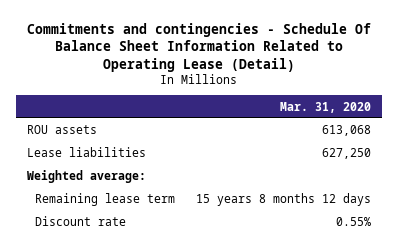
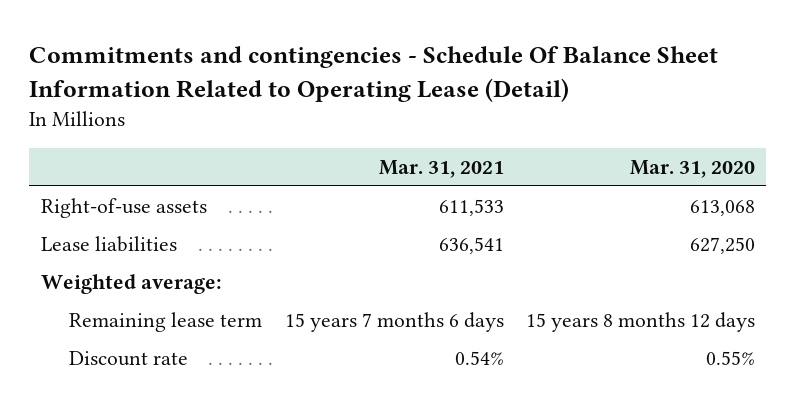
none -> [378,159,504,178] Mar. 31, 2021
[26,125,97,135] ROU assets -> [40,197,207,218] Right-of-use assets

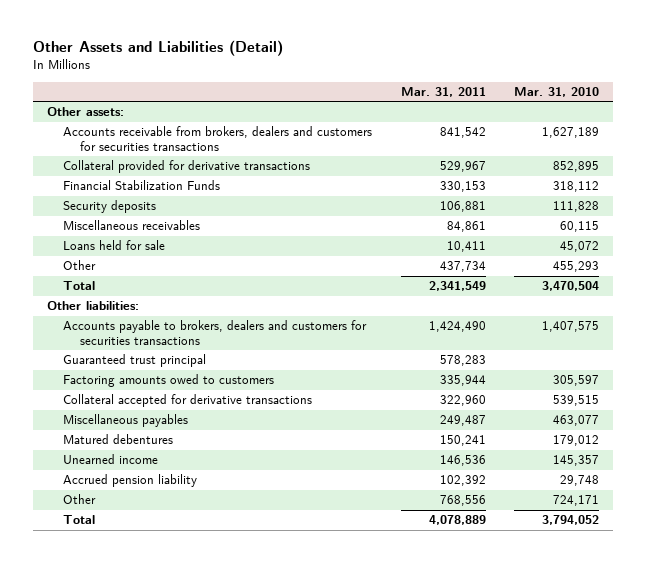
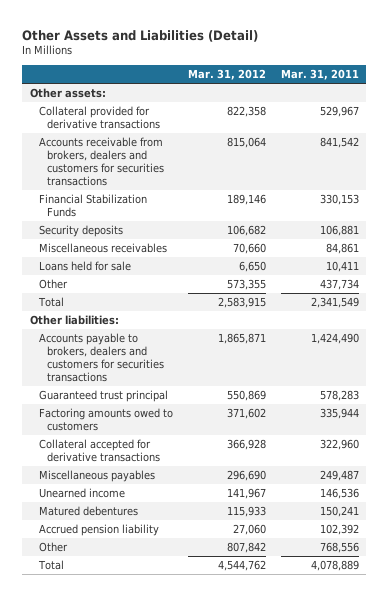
[514,86,600,97] Mar. 31, 2010 -> none
none -> [187,69,266,81] Mar. 31, 2012
[63,126,373,151] Accounts receivable from brokers, dealers and customers for securities transactions -> [38,136,165,186] Accounts receivable from brokers, dealers and customers for securities transactions
[63,434,174,445] Matured debentures -> [38,505,138,516] Matured debentures

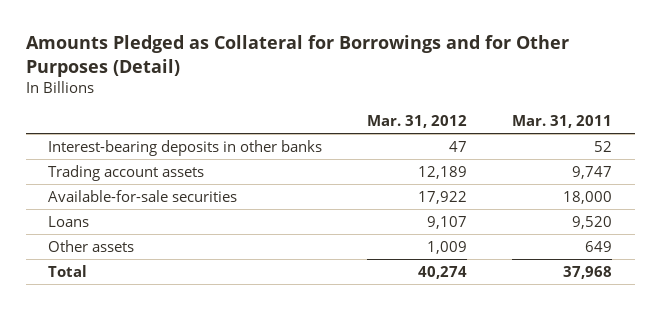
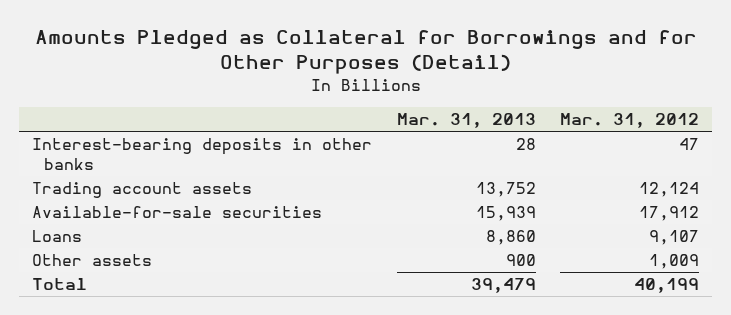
[512,115,613,129] Mar. 31, 2011 -> none
none -> [396,113,536,129] Mar. 31, 2013
[418,165,468,179] 12,189 -> [639,182,700,198] 12,124
[418,190,468,204] 17,922 -> [639,206,700,222] 17,912
[418,265,468,279] 40,274 -> [634,278,700,294] 40,199

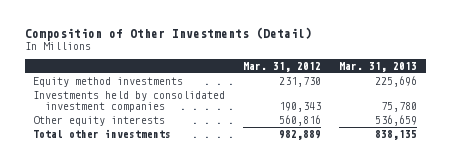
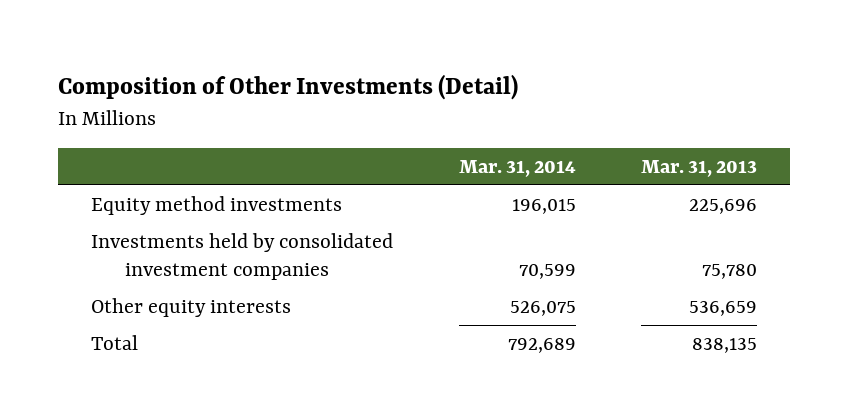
[243,61,322,72] Mar. 31, 2012 -> none
none -> [458,160,576,178] Mar. 31, 2014
[33,128,172,138] Total other investments -> [90,334,138,350] Total

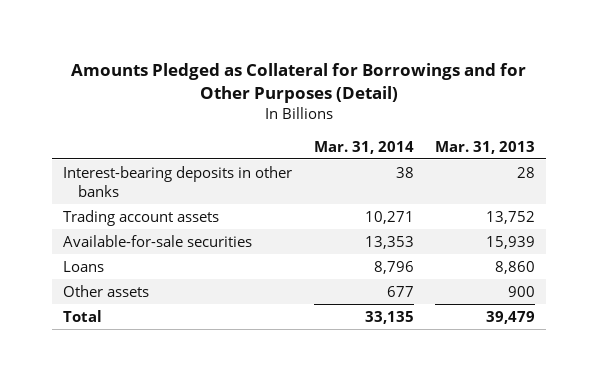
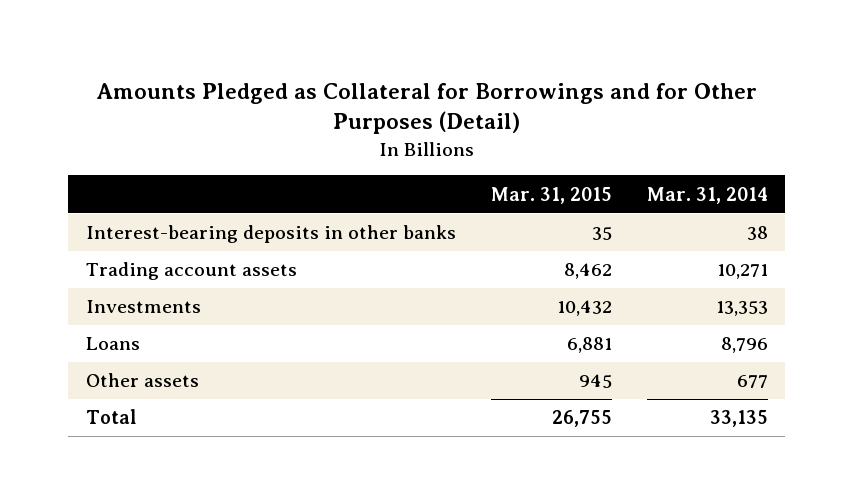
[435,140,536,154] Mar. 31, 2013 -> none
none -> [490,186,612,204] Mar. 31, 2015
[63,234,253,247] Available-for-sale securities -> [85,300,201,314] Investments

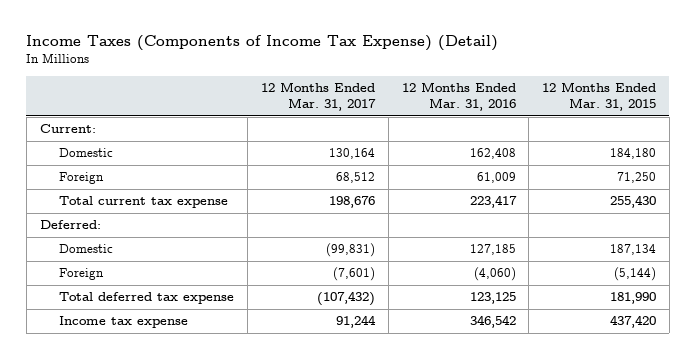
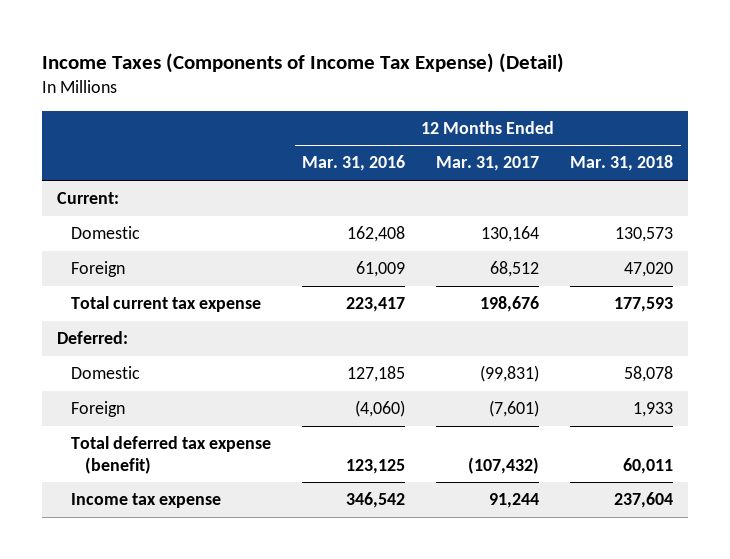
[542,82,657,112] 12 Months Ended Mar. 31, 2015 -> none
none -> [569,155,673,172] Mar. 31, 2018
[59,292,235,305] Total deferred tax expense -> [71,436,272,474] Total deferred tax expense (benefit)

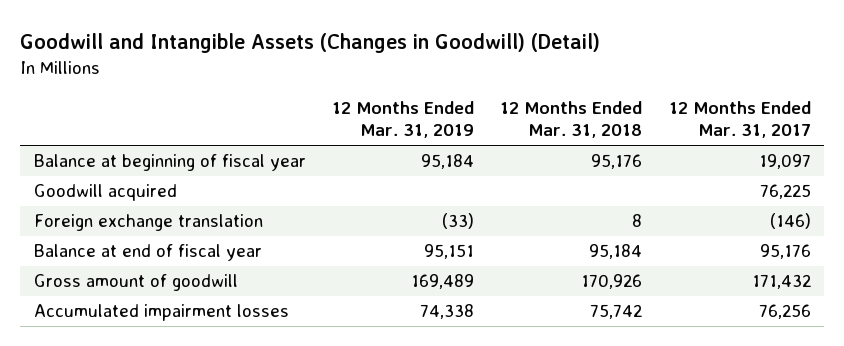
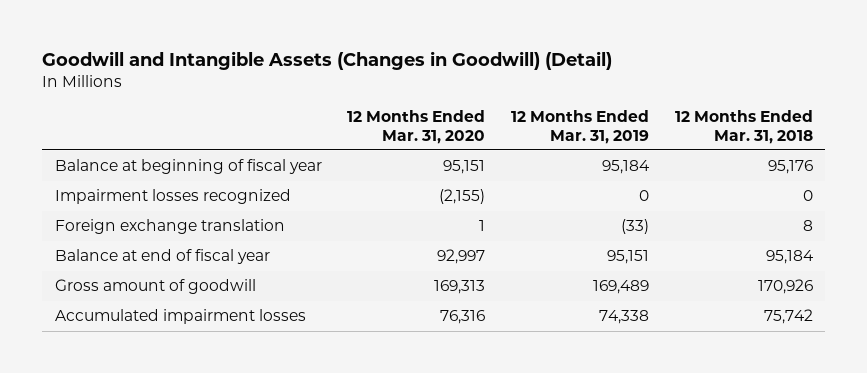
[668,100,811,139] 12 Months Ended Mar. 31, 2017 -> none
none -> [347,110,486,144] 12 Months Ended Mar. 31, 2020
[33,184,177,202] Goodwill acquired -> none
none -> [54,189,291,205] Impairment losses recognized

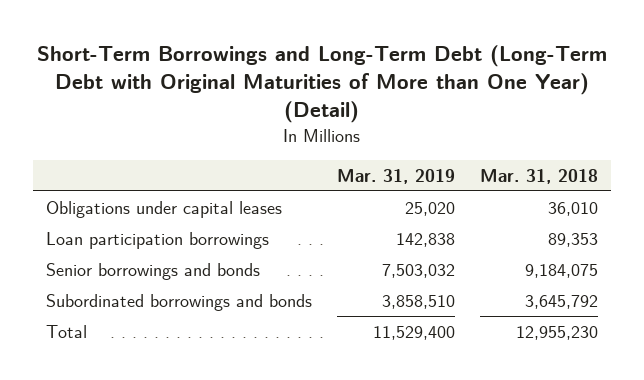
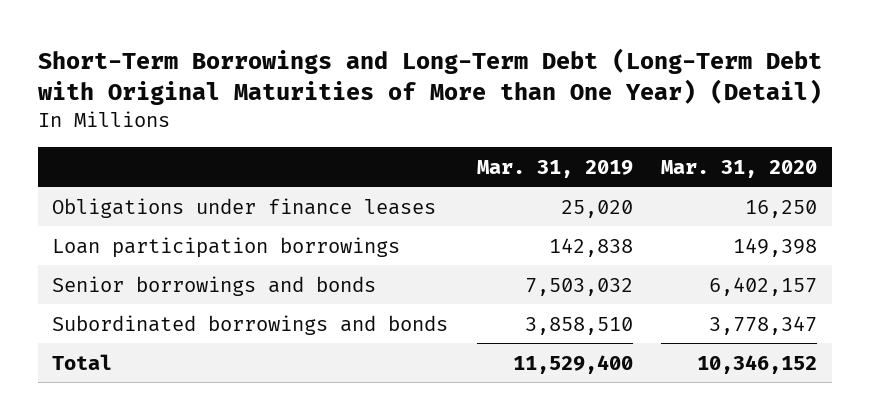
[480,168,599,184] Mar. 31, 2018 -> none
none -> [661,159,818,178] Mar. 31, 2020
[45,200,282,218] Obligations under capital leases -> [52,197,437,218] Obligations under finance leases

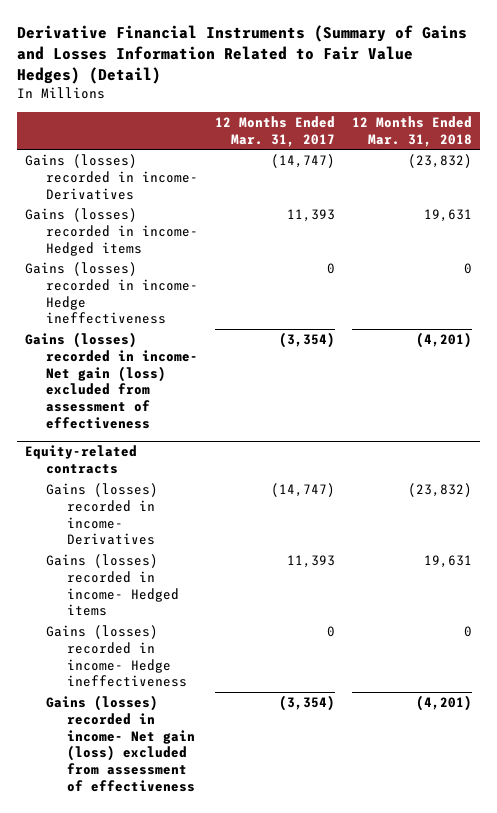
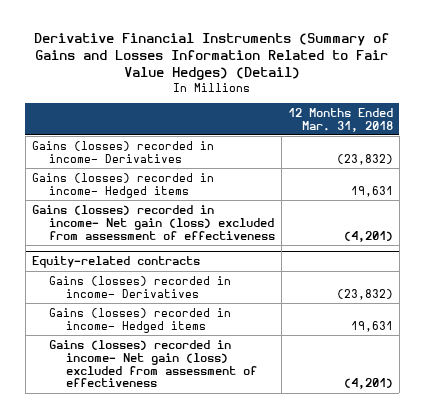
[214,115,335,147] 12 Months Ended Mar. 31, 2017 -> none
[25,261,198,325] Gains (losses) recorded in income- Hedge ineffectiveness -> none
[45,624,187,688] Gains (losses) recorded in income- Hedge ineffectiveness -> none

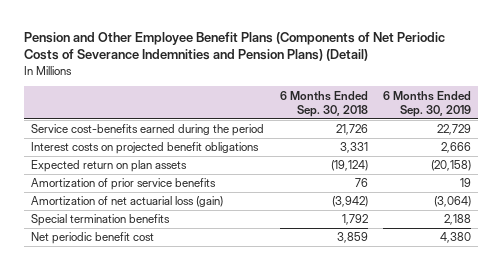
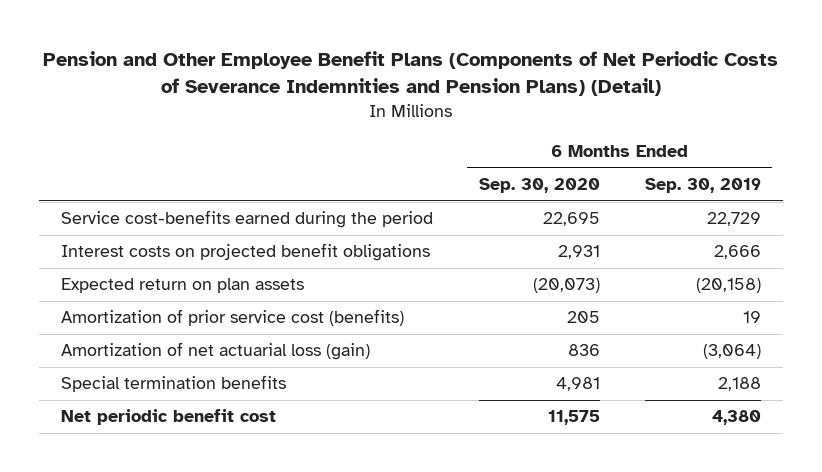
[279,90,368,118] 6 Months Ended Sep. 30, 2018 -> none
none -> [478,178,600,194] Sep. 30, 2020
[31,178,217,191] Amortization of prior service benefits -> [61,309,405,327] Amortization of prior service cost (benefits)

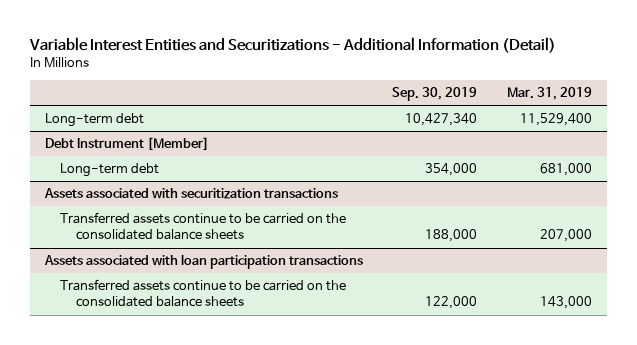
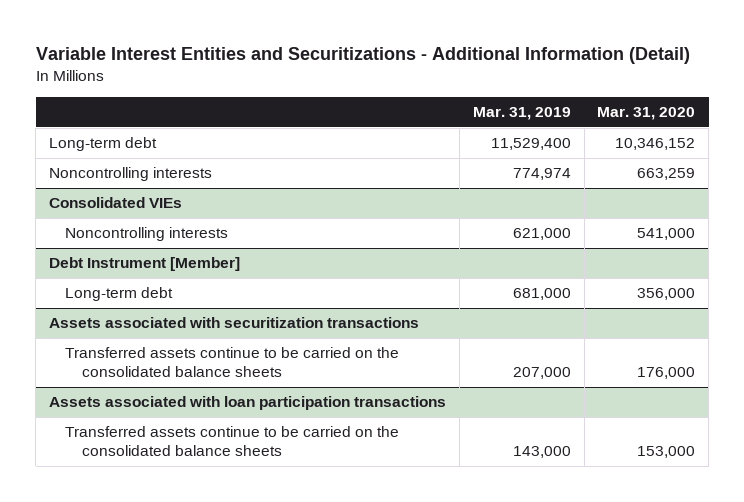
[392,87,478,102] Sep. 30, 2019 -> none
none -> [597,107,696,121] Mar. 31, 2020
none -> [48,167,212,182] Noncontrolling interests
none -> [48,197,182,209] Consolidated VIEs
none -> [65,227,229,242] Noncontrolling interests

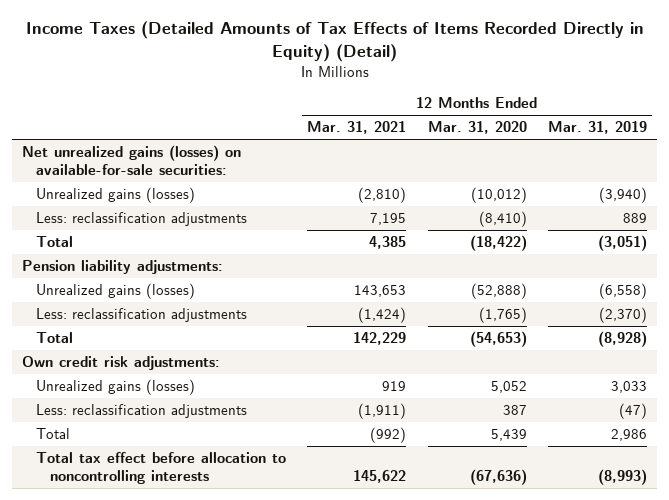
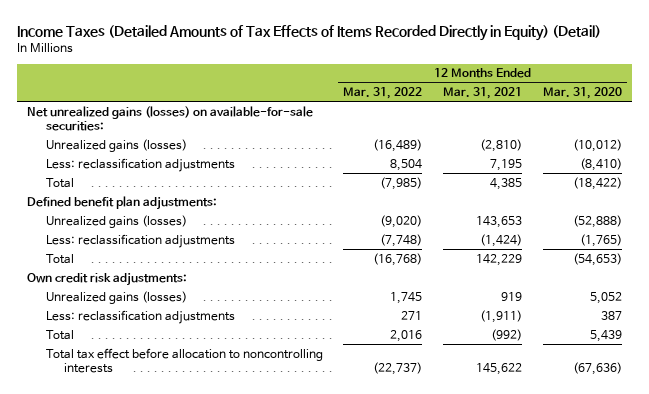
[547,121,647,135] Mar. 31, 2019 -> none
none -> [343,87,423,100] Mar. 31, 2022
[22,260,224,275] Pension liability adjustments: -> [27,195,218,210] Defined benefit plan adjustments:

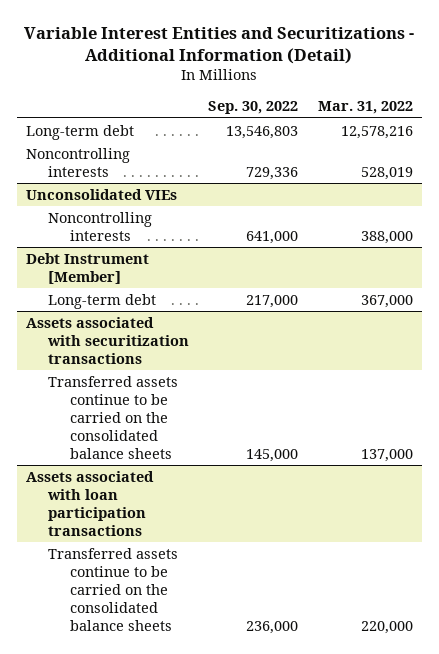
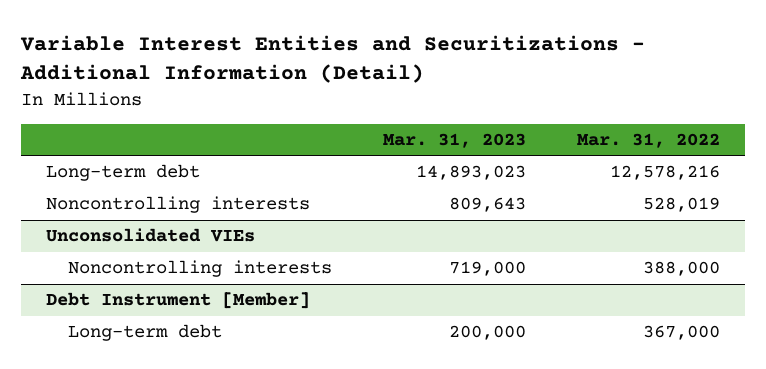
[208,101,299,115] Sep. 30, 2022 -> none
none -> [382,132,526,148] Mar. 31, 2023
[26,316,189,364] Assets associated with securitization transactions -> none
[47,375,178,459] Transferred assets continue to be carried on the consolidated balance sheets -> none
[26,470,155,536] Assets associated with loan participation transactions -> none
[47,547,178,631] Transferred assets continue to be carried on the consolidated balance sheets -> none

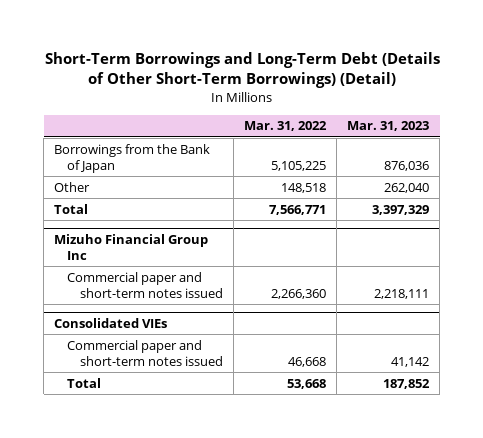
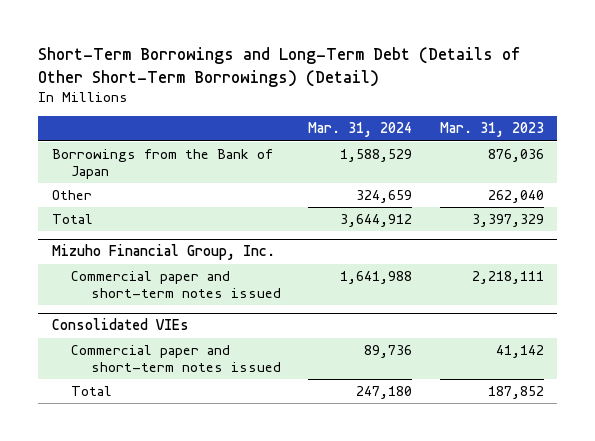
[243,121,327,132] Mar. 31, 2022 -> none
none -> [308,122,413,138] Mar. 31, 2024
[54,233,209,260] Mizuho Financial Group Inc -> [51,244,275,261] Mizuho Financial Group, Inc.

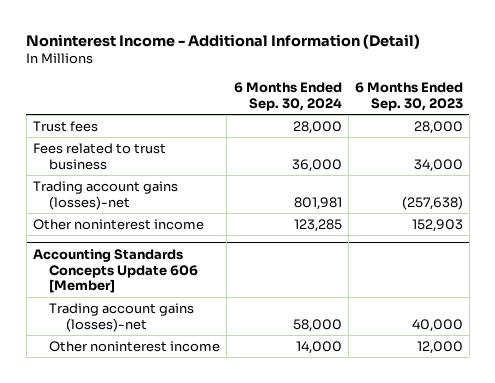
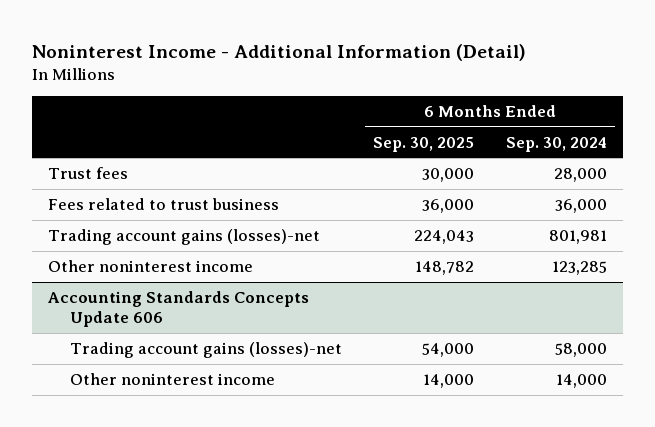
[354,81,463,111] 6 Months Ended Sep. 30, 2023 -> none
none -> [373,136,475,152] Sep. 30, 2025
[32,248,199,294] Accounting Standards Concepts Update 606 [Member] -> [48,290,310,328] Accounting Standards Concepts Update 606

